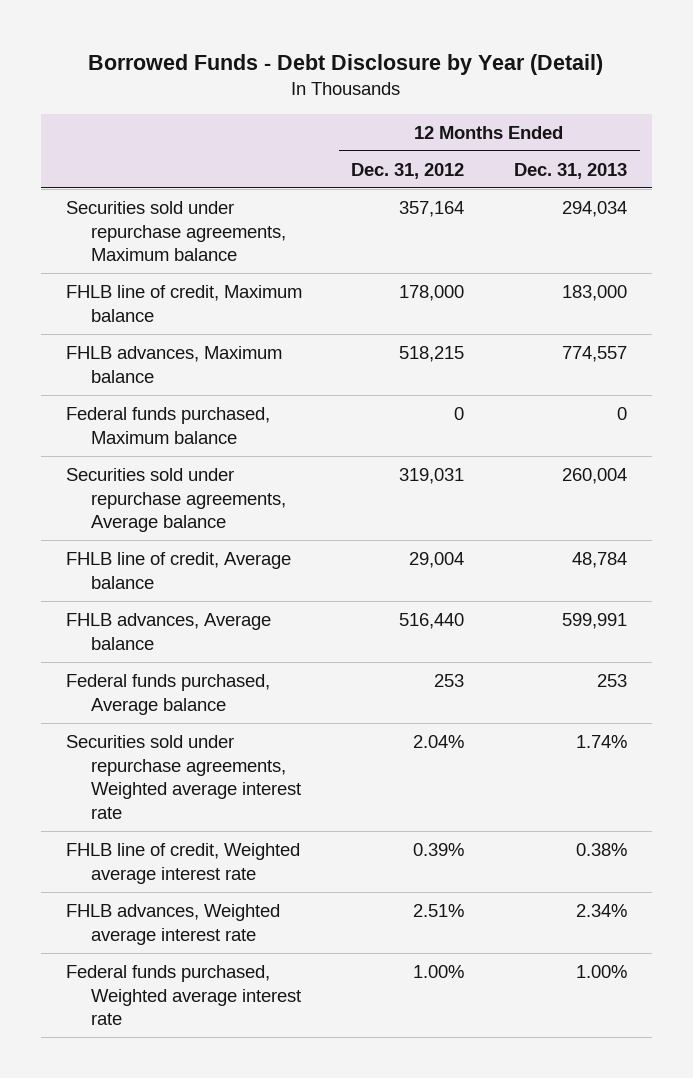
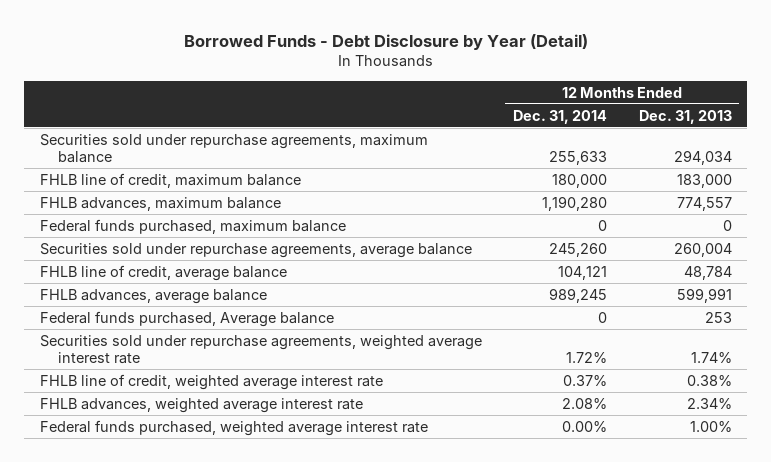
[351,162,465,179] Dec. 31, 2012 -> none
none -> [513,109,608,124] Dec. 31, 2014
[65,200,287,262] Securities sold under repurchase agreements, Maximum balance -> [39,133,428,163] Securities sold under repurchase agreements, maximum balance
[65,284,302,322] FHLB line of credit, Maximum balance -> [39,172,301,188] FHLB line of credit, maximum balance
[65,345,282,383] FHLB advances, Maximum balance -> [39,196,281,211] FHLB advances, maximum balance
[65,406,270,444] Federal funds purchased, Maximum balance -> [39,218,346,234] Federal funds purchased, maximum balance
[65,467,287,533] Securities sold under repurchase agreements, Average balance -> [39,242,472,258] Securities sold under repurchase agreements, average balance
[65,551,291,589] FHLB line of credit, Average balance -> [39,264,287,281] FHLB line of credit, average balance
[65,612,271,650] FHLB advances, Average balance -> [39,288,267,304] FHLB advances, average balance
[65,734,302,819] Securities sold under repurchase agreements, Weighted average interest rate -> [39,334,482,364] Securities sold under repurchase agreements, weighted average interest rate
[65,842,300,884] FHLB line of credit, Weighted average interest rate -> [39,373,383,390] FHLB line of credit, weighted average interest rate
[65,903,280,945] FHLB advances, Weighted average interest rate -> [39,397,363,413] FHLB advances, weighted average interest rate
[65,964,302,1026] Federal funds purchased, Weighted average interest rate -> [39,419,428,436] Federal funds purchased, weighted average interest rate

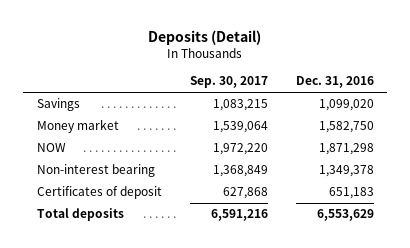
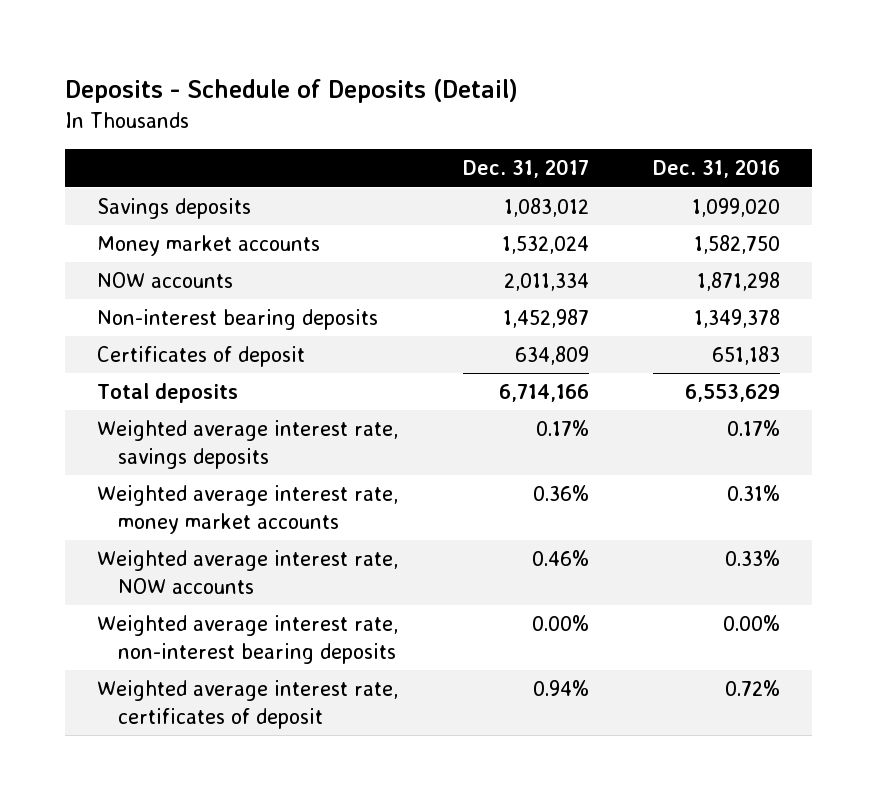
[148,29,262,45] Deposits (Detail) -> [64,79,518,104] Deposits - Schedule of Deposits (Detail)
[189,76,268,89] Sep. 30, 2017 -> none
none -> [462,159,589,179] Dec. 31, 2017
[36,98,80,112] Savings -> [96,197,251,219] Savings deposits
[36,119,119,134] Money market -> [96,234,320,256] Money market accounts
[36,143,66,153] NOW -> [96,271,233,288] NOW accounts
[36,164,155,178] Non-interest bearing -> [96,308,378,330] Non-interest bearing deposits
none -> [96,419,398,469] Weighted average interest rate, savings deposits
none -> [96,484,398,534] Weighted average interest rate, money market accounts
none -> [96,549,398,594] Weighted average interest rate, NOW accounts
none -> [96,614,398,664] Weighted average interest rate, non-interest bearing deposits
none -> [96,679,398,729] Weighted average interest rate, certificates of deposit

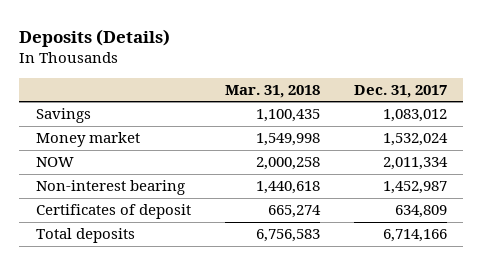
[64,79,518,104] Deposits - Schedule of Deposits (Detail) -> [19,28,171,47] Deposits (Details)
[653,159,781,179] Dec. 31, 2016 -> none
none -> [224,85,320,99] Mar. 31, 2018
[96,197,251,219] Savings deposits -> [36,108,92,124] Savings
[96,234,320,256] Money market accounts -> [36,132,141,148] Money market
[96,271,233,288] NOW accounts -> [36,157,75,168] NOW
[96,308,378,330] Non-interest bearing deposits -> [36,180,186,196] Non-interest bearing
[96,419,398,469] Weighted average interest rate, savings deposits -> none
[96,484,398,534] Weighted average interest rate, money market accounts -> none
[96,549,398,594] Weighted average interest rate, NOW accounts -> none
[96,614,398,664] Weighted average interest rate, non-interest bearing deposits -> none
[96,679,398,729] Weighted average interest rate, certificates of deposit -> none

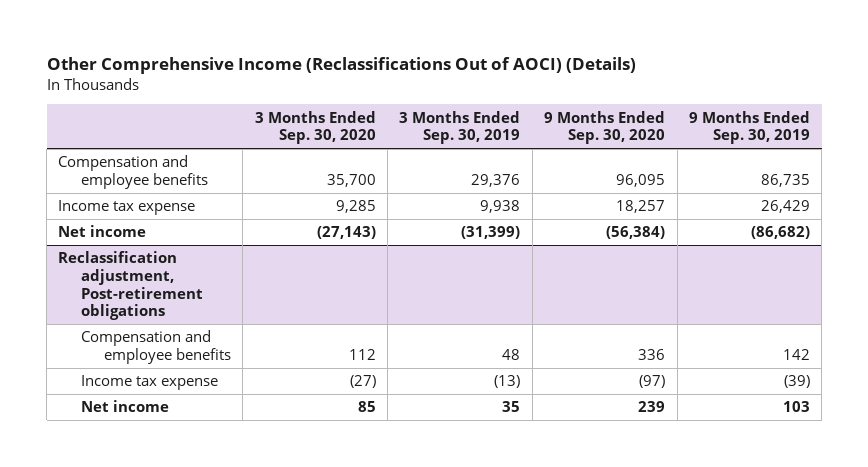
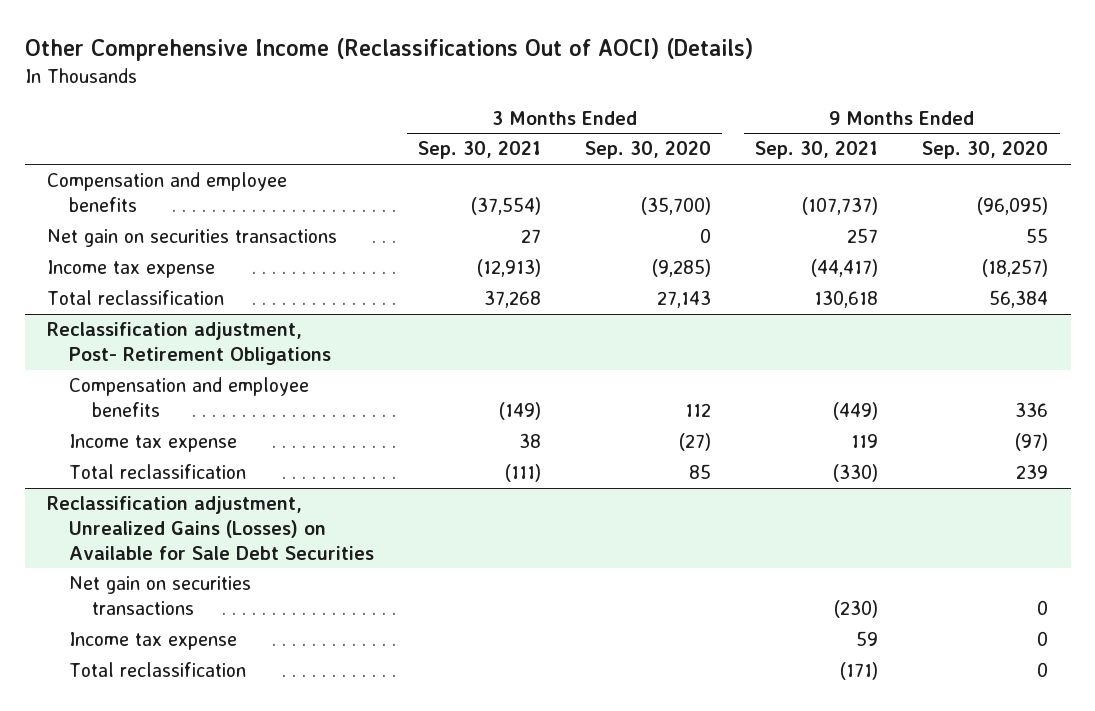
[399,110,521,145] 3 Months Ended Sep. 30, 2019 -> none
[688,110,810,145] 9 Months Ended Sep. 30, 2019 -> none
none -> [418,141,542,160] Sep. 30, 2021
none -> [755,141,879,160] Sep. 30, 2021
[58,225,147,238] Net income -> none
[326,173,376,187] 35,700 -> [641,196,712,215] (35,700)
[616,173,666,187] 96,095 -> [977,196,1049,215] (96,095)
none -> [46,229,337,248] Net gain on securities transactions
[335,200,376,214] 9,285 -> [652,259,712,278] (9,285)
[616,200,666,214] 18,257 -> [982,259,1049,278] (18,257)
none -> [46,290,224,306] Total reclassification
[58,251,204,321] Reclassification adjustment, Post-retirement obligations -> [46,322,332,365] Reclassification adjustment, Post- Retirement Obligations
[81,400,170,413] Net income -> [69,464,247,480] Total reclassification
none -> [46,496,375,560] Reclassification adjustment, Unrealized Gains (Losses) on Available for Sale Debt Securities
none -> [69,576,252,615] Net gain on securities transactions
none -> [69,632,238,651] Income tax expense
none -> [69,662,247,678] Total reclassification

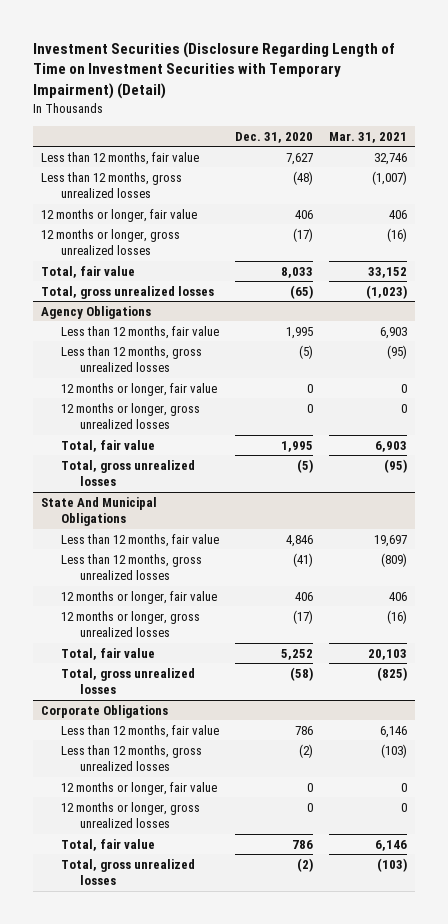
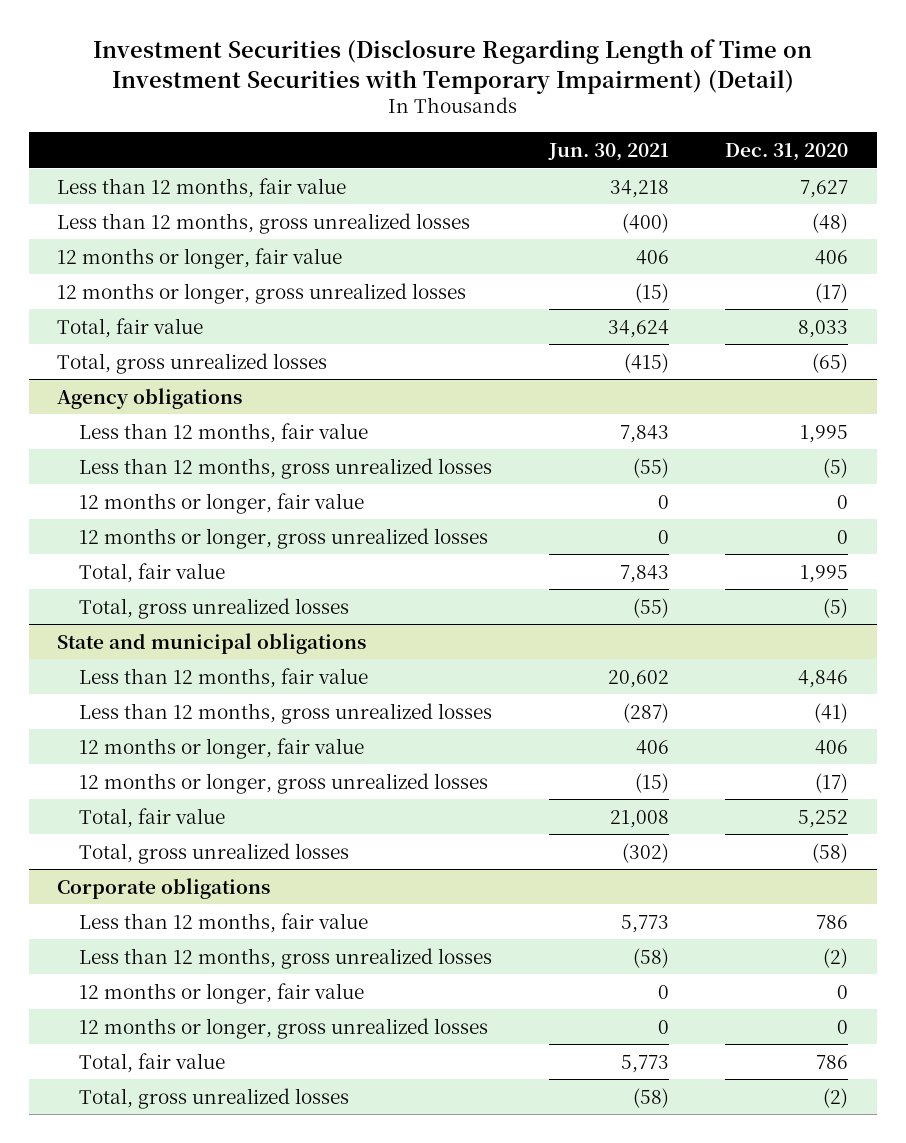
[328,131,407,143] Mar. 31, 2021 -> none
none -> [547,142,669,161] Jun. 30, 2021
[41,305,152,319] Agency Obligations -> [57,387,243,409] Agency obligations
[41,496,158,527] State And Municipal Obligations -> [57,632,367,654] State and municipal obligations
[41,704,169,718] Corporate Obligations -> [57,877,271,899] Corporate obligations

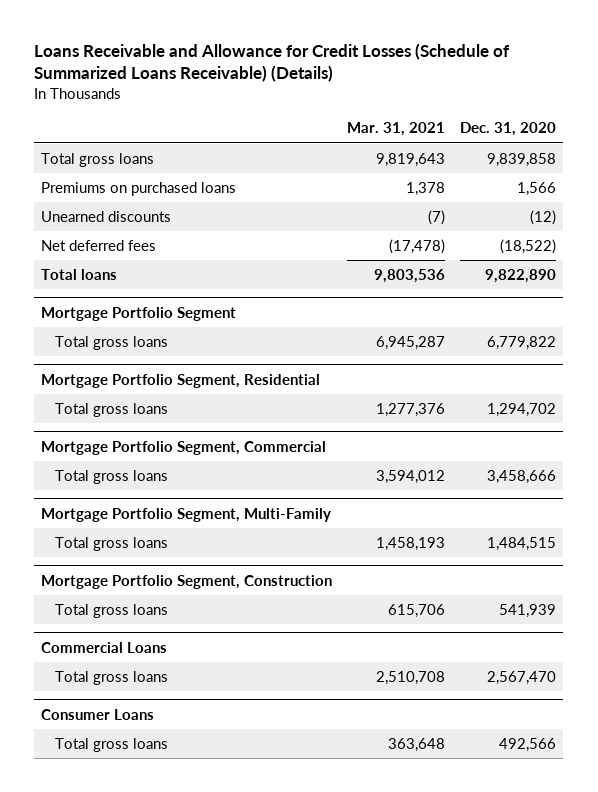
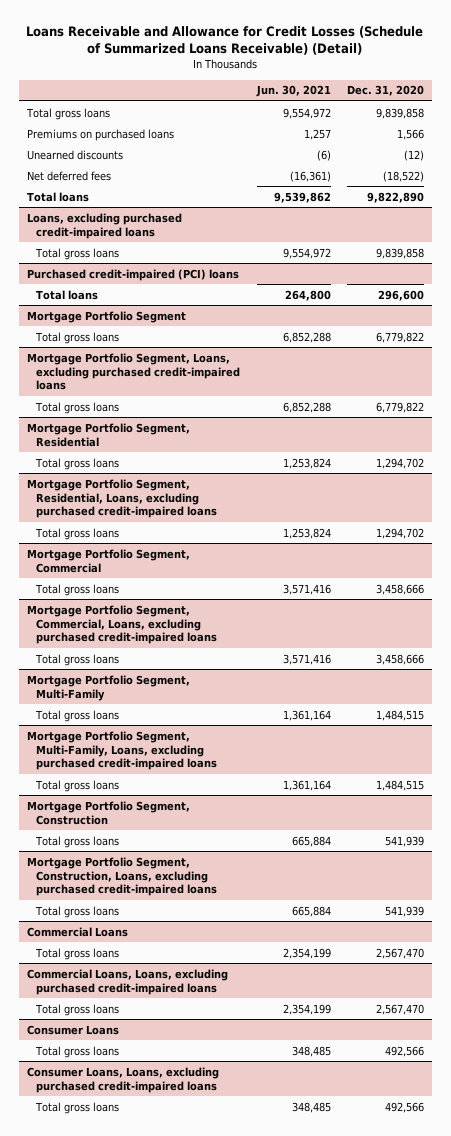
[34,42,511,83] Loans Receivable and Allowance for Credit Losses (Schedule of Summarized Loans Receivable) (Details) -> [26,26,424,56] Loans Receivable and Allowance for Credit Losses (Schedule of Summarized Loans Receivable) (Detail)
[347,122,446,137] Mar. 31, 2021 -> none
none -> [255,85,331,98] Jun. 30, 2021
none -> [26,212,182,239] Loans, excluding purchased credit-impaired loans
none -> [35,247,120,260] Total gross loans
none -> [26,268,239,281] Purchased credit-impaired (PCI) loans
none -> [36,289,99,300] Total loans
none -> [26,352,241,391] Mortgage Portfolio Segment, Loans, excluding purchased credit-impaired loans
none -> [35,401,120,414] Total gross loans
none -> [26,478,218,519] Mortgage Portfolio Segment, Residential, Loans, excluding purchased credit-impaired loans
none -> [35,527,120,540] Total gross loans
none -> [26,604,218,645] Mortgage Portfolio Segment, Commercial, Loans, excluding purchased credit-impaired loans
none -> [35,653,120,666] Total gross loans
none -> [26,730,218,771] Mortgage Portfolio Segment, Multi-Family, Loans, excluding purchased credit-impaired loans
none -> [35,779,120,792] Total gross loans
none -> [26,856,218,897] Mortgage Portfolio Segment, Construction, Loans, excluding purchased credit-impaired loans
none -> [35,905,120,918] Total gross loans
none -> [26,968,228,995] Commercial Loans, Loans, excluding purchased credit-impaired loans
none -> [35,1003,120,1016] Total gross loans
none -> [26,1066,219,1093] Consumer Loans, Loans, excluding purchased credit-impaired loans
none -> [35,1101,120,1114] Total gross loans

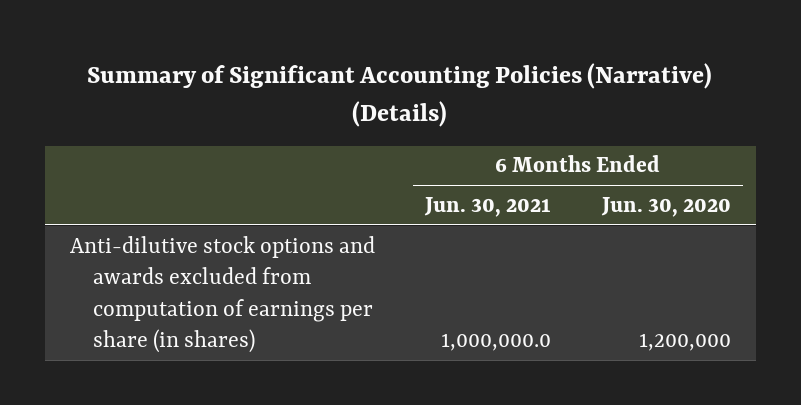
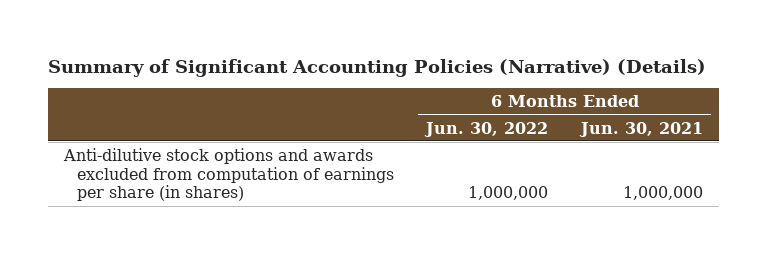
[600,196,731,217] Jun. 30, 2020 -> none
none -> [424,121,549,137] Jun. 30, 2022
[441,333,552,352] 1,000,000.0 -> [622,186,703,201] 1,000,000

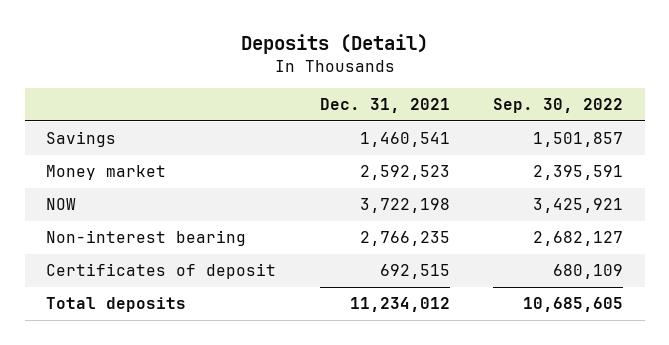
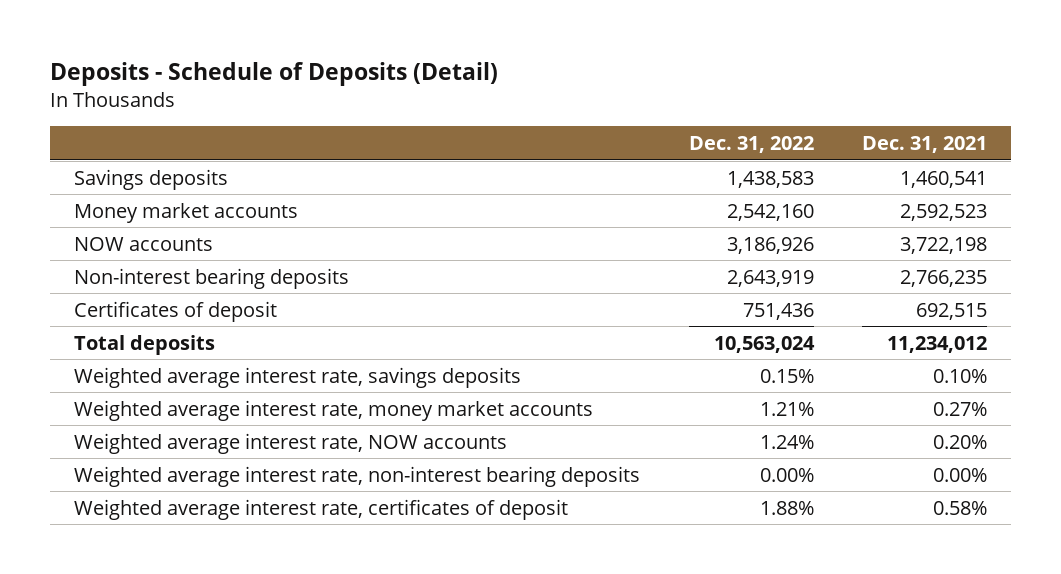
[240,33,428,54] Deposits (Detail) -> [49,62,498,87] Deposits - Schedule of Deposits (Detail)
[493,98,624,114] Sep. 30, 2022 -> none
none -> [688,135,814,153] Dec. 31, 2022
[46,131,117,148] Savings -> [74,168,229,190] Savings deposits
[46,165,167,181] Money market -> [74,202,299,223] Money market accounts
[46,198,77,211] NOW -> [74,236,214,251] NOW accounts
[46,230,247,247] Non-interest bearing -> [74,267,350,289] Non-interest bearing deposits
none -> [74,366,522,388] Weighted average interest rate, savings deposits
none -> [74,399,594,421] Weighted average interest rate, money market accounts
none -> [74,432,508,454] Weighted average interest rate, NOW accounts
none -> [74,465,641,487] Weighted average interest rate, non-interest bearing deposits
none -> [74,498,569,520] Weighted average interest rate, certificates of deposit

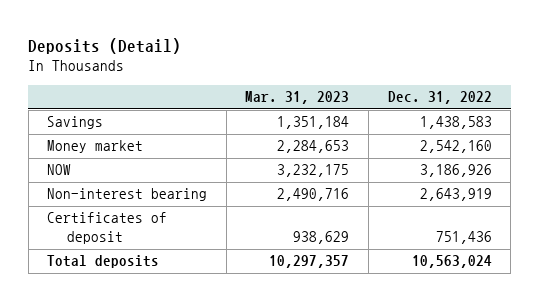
[49,62,498,87] Deposits - Schedule of Deposits (Detail) -> [28,37,182,54] Deposits (Detail)
[862,135,988,153] Dec. 31, 2021 -> none
none -> [245,91,350,105] Mar. 31, 2023
[74,168,229,190] Savings deposits -> [47,116,104,130] Savings
[74,202,299,223] Money market accounts -> [47,140,144,154] Money market
[74,236,214,251] NOW accounts -> [47,164,72,176] NOW
[74,267,350,289] Non-interest bearing deposits -> [47,188,208,202] Non-interest bearing
[74,366,522,388] Weighted average interest rate, savings deposits -> none
[74,399,594,421] Weighted average interest rate, money market accounts -> none
[74,432,508,454] Weighted average interest rate, NOW accounts -> none
[74,465,641,487] Weighted average interest rate, non-interest bearing deposits -> none
[74,498,569,520] Weighted average interest rate, certificates of deposit -> none

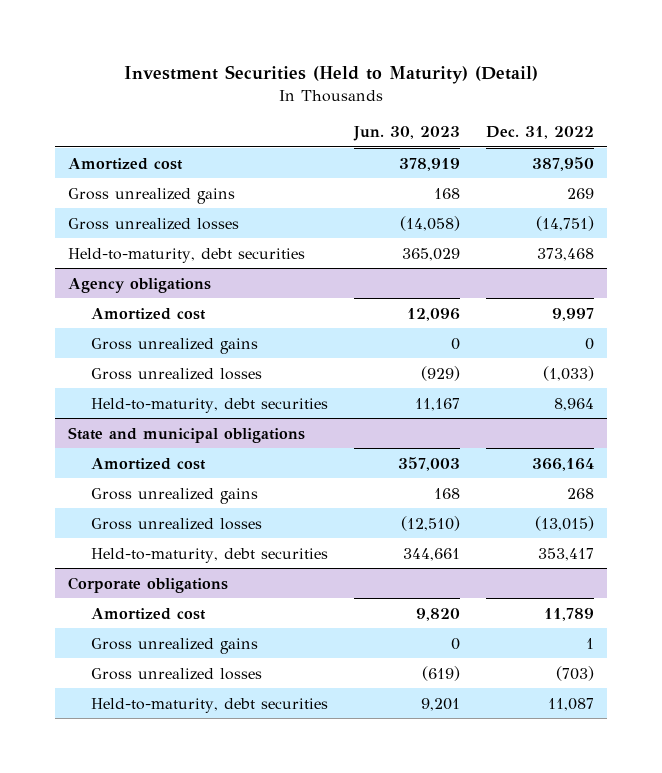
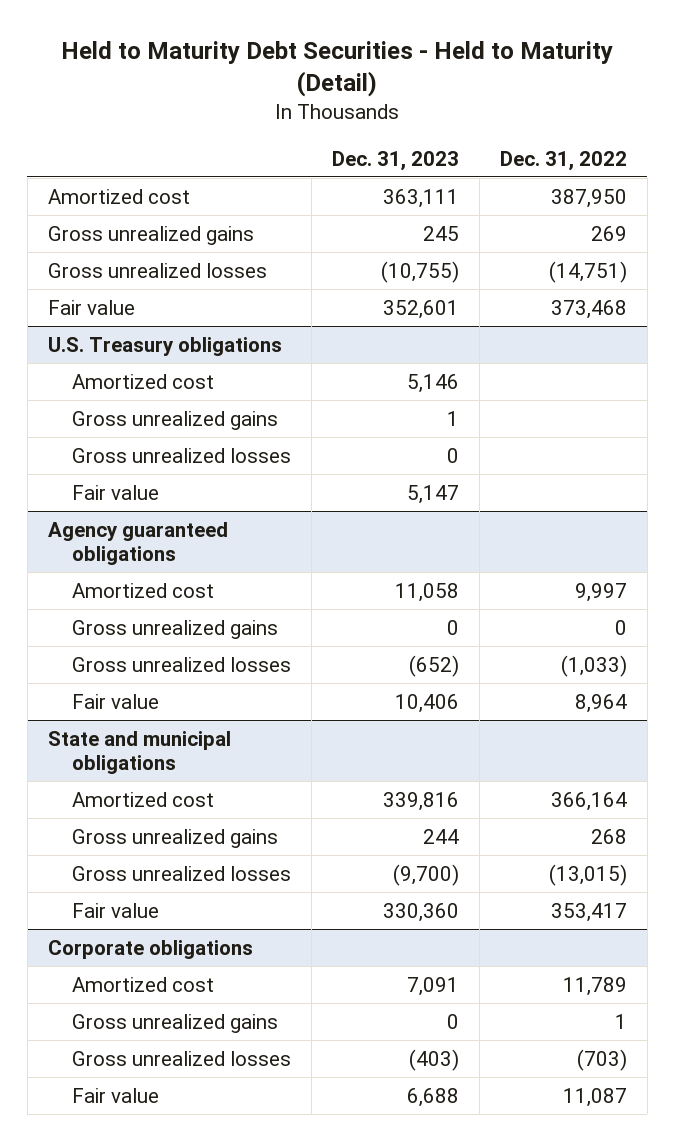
[123,65,538,85] Investment Securities (Held to Maturity) (Detail) -> [61,41,614,98] Held to Maturity Debt Securities - Held to Maturity (Detail)
[352,126,460,142] Jun. 30, 2023 -> none
none -> [331,150,459,171] Dec. 31, 2023
[67,247,305,263] Held-to-maturity, debt securities -> [47,299,135,315] Fair value
none -> [47,336,282,356] U.S. Treasury obligations
none -> [71,373,214,389] Amortized cost
none -> [71,410,278,430] Gross unrealized gains
none -> [71,447,291,463] Gross unrealized losses
none -> [71,484,159,500] Fair value
[67,277,211,293] Agency obligations -> [47,521,228,565] Agency guaranteed obligations
[90,397,328,413] Held-to-maturity, debt securities -> [71,693,159,709] Fair value
[90,547,328,563] Held-to-maturity, debt securities -> [71,902,159,918] Fair value
[90,697,328,713] Held-to-maturity, debt securities -> [71,1087,159,1103] Fair value

